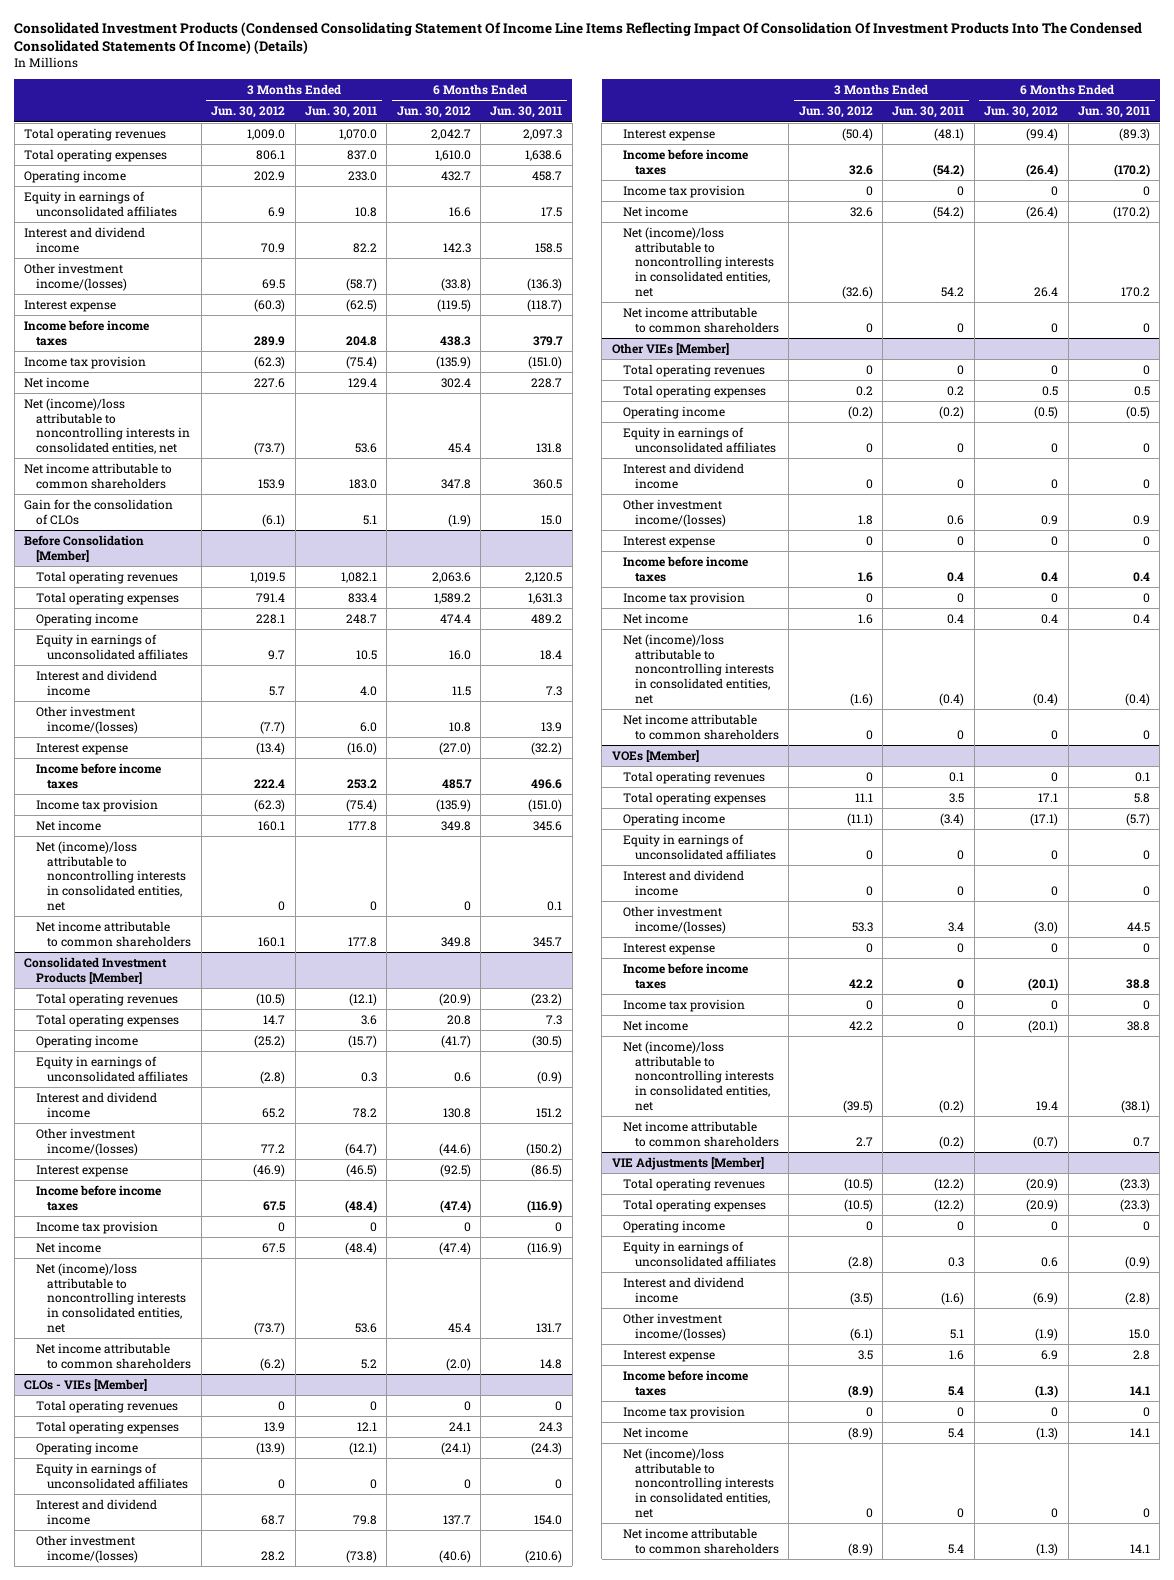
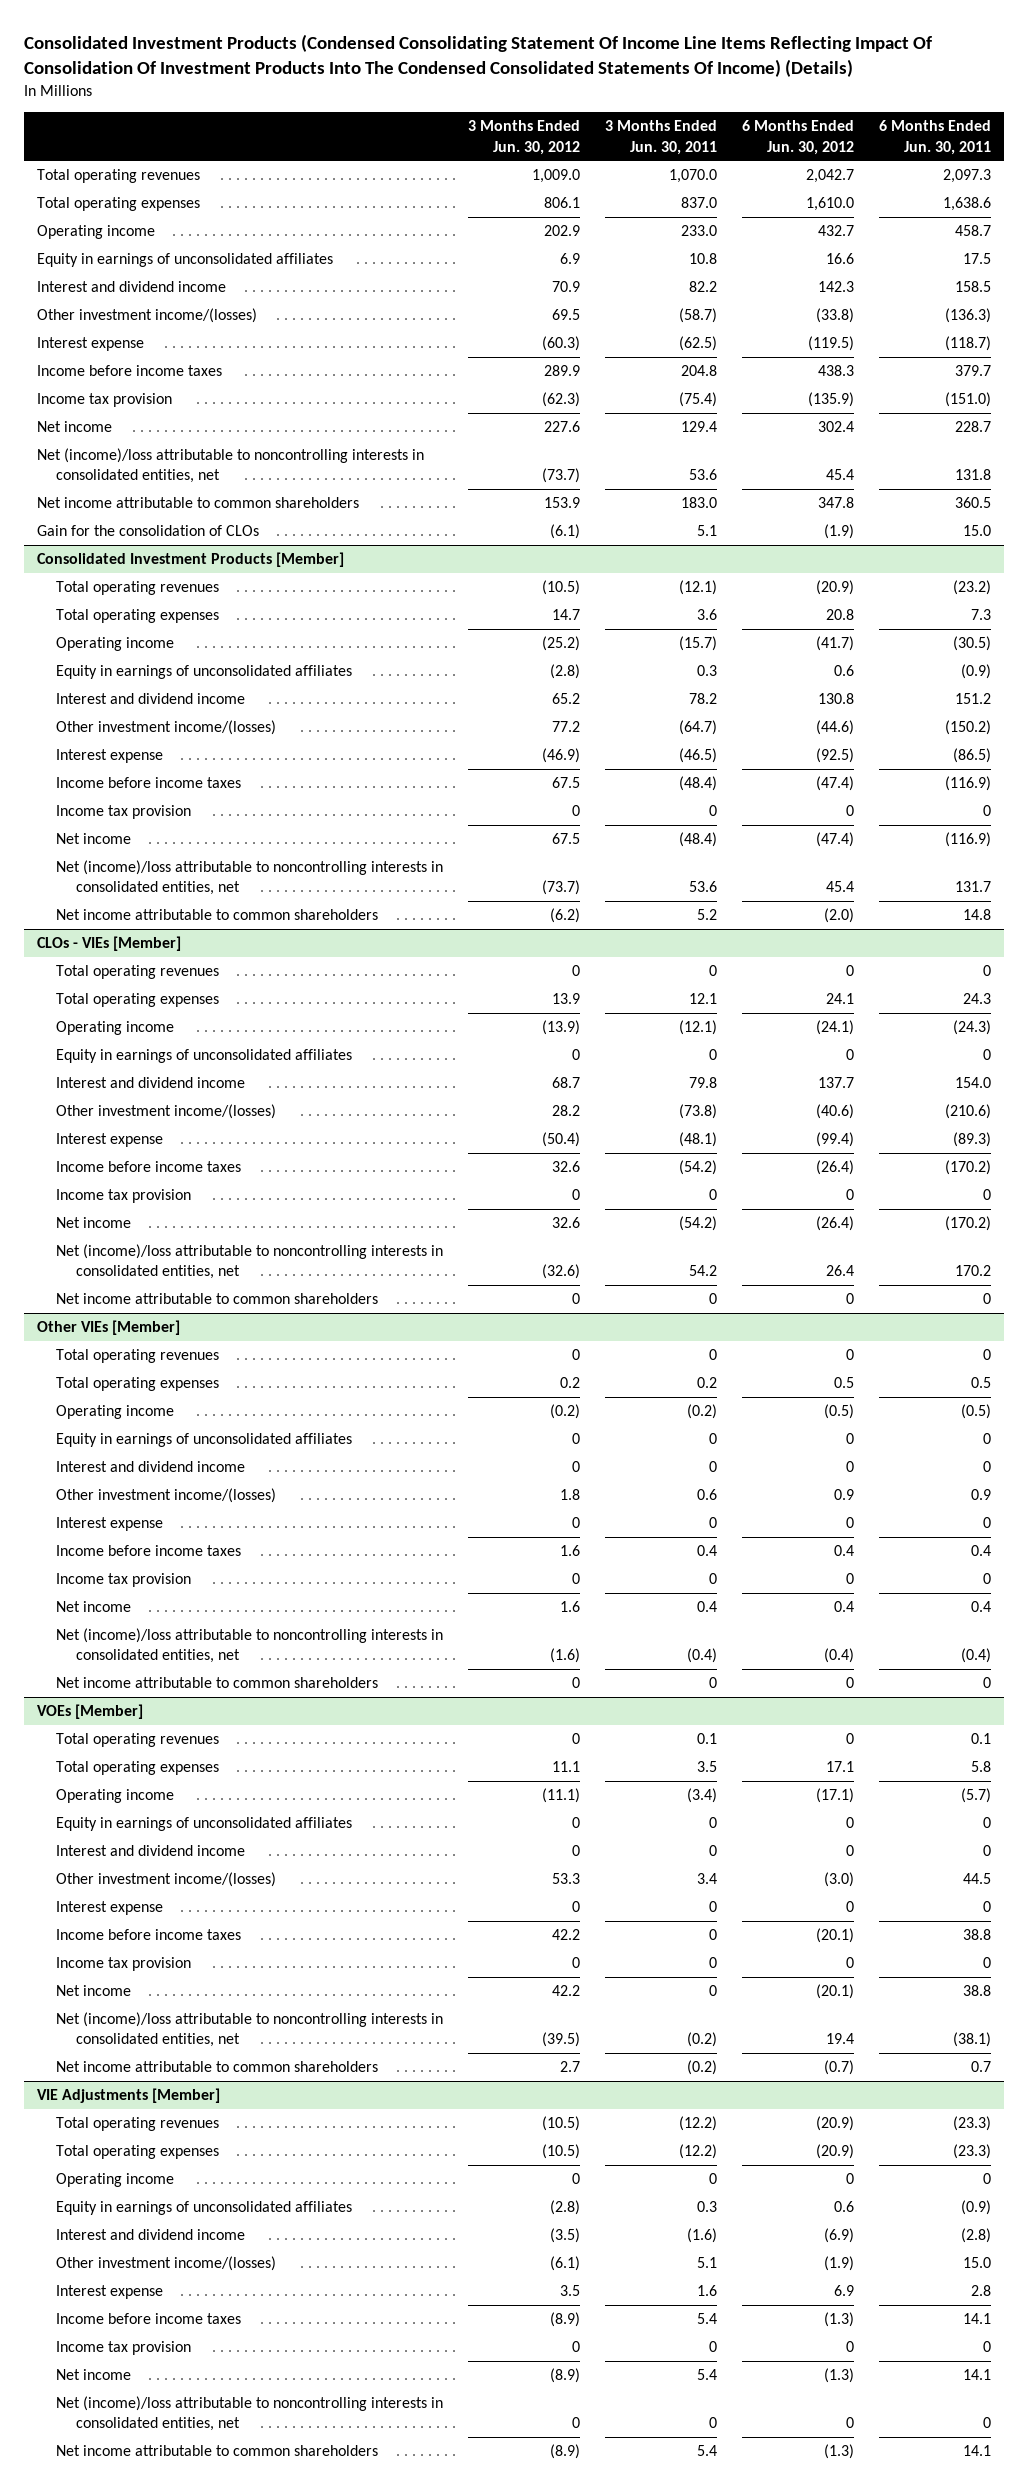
[24,534,145,562] Before Consolidation [Member] -> none
[35,570,178,584] Total operating revenues -> none
[35,591,179,605] Total operating expenses -> none
[35,612,138,626] Operating income -> none
[35,633,189,660] Equity in earnings of unconsolidated affiliates -> none
[35,669,157,696] Interest and dividend income -> none
[35,705,139,734] Other investment income/(losses) -> none
[35,742,128,755] Interest expense -> none
[35,762,161,789] Income before income taxes -> none
[35,798,158,812] Income tax provision -> none
[35,819,101,831] Net income -> none
[35,840,187,911] Net (income)/loss attributable to noncontrolling interests in consolidated entities, net -> none
[35,920,192,947] Net income attributable to common shareholders -> none

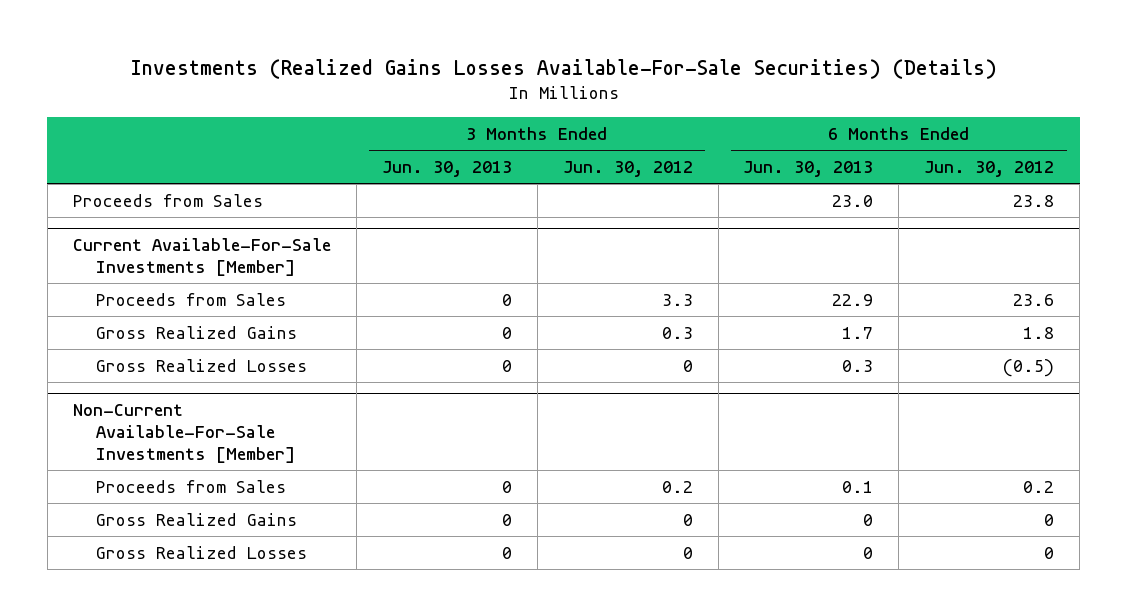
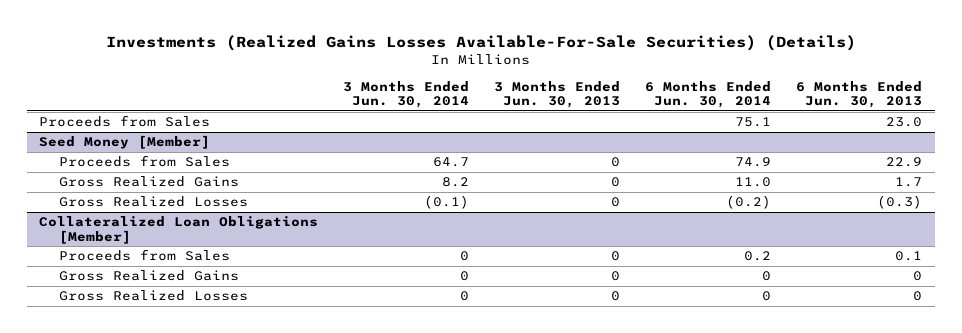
[562,160,693,177] Jun. 30, 2012 -> none
[924,160,1055,177] Jun. 30, 2012 -> none
none -> [343,80,470,109] 3 Months Ended Jun. 30, 2014
none -> [645,80,772,109] 6 Months Ended Jun. 30, 2014
[72,237,331,276] Current Available-For-Sale Investments [Member] -> none
none -> [39,135,211,150] Seed Money [Member]
[72,403,295,463] Non-Current Available-For-Sale Investments [Member] -> none
[842,359,874,372] 0.3 -> [877,195,923,210] (0.3)
none -> [39,216,319,245] Collateralized Loan Obligations [Member]

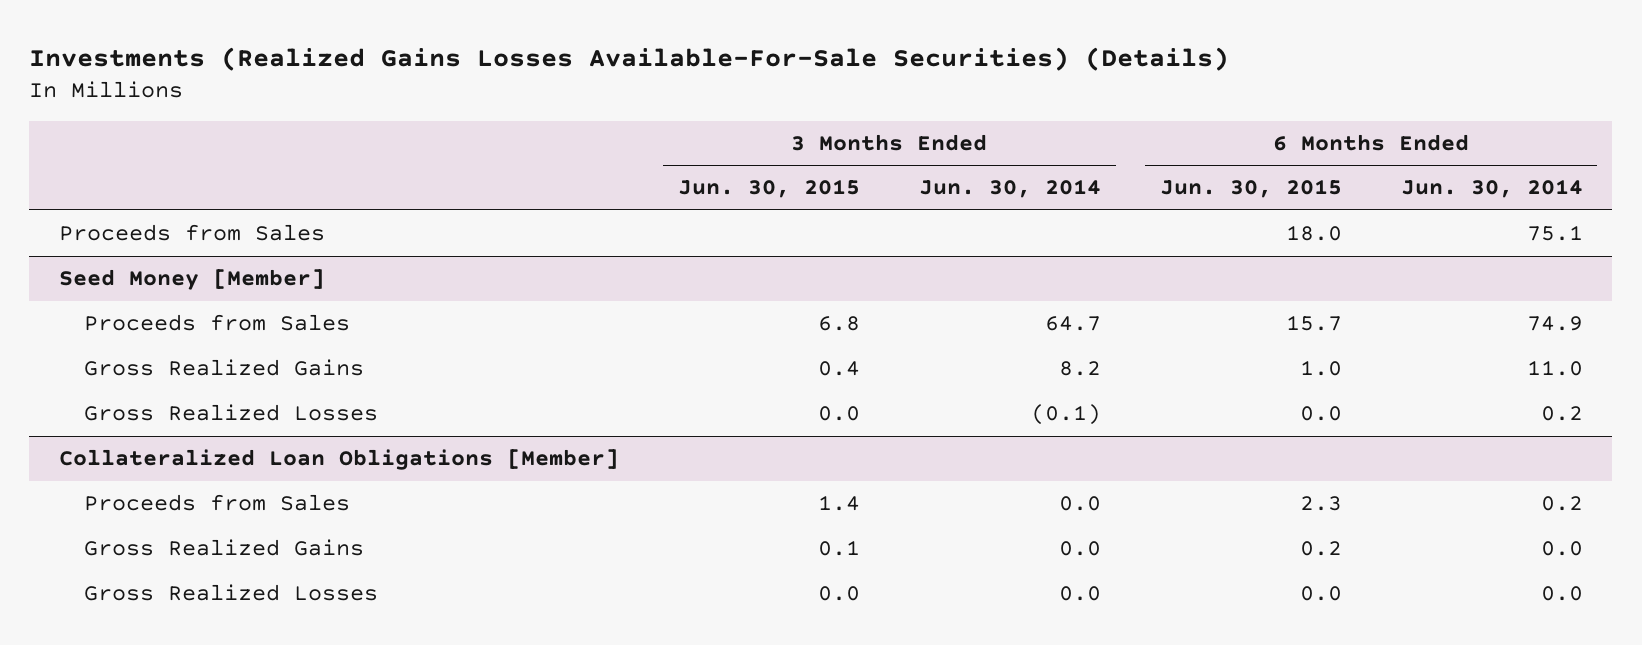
[494,80,621,109] 3 Months Ended Jun. 30, 2013 -> none
[796,80,923,109] 6 Months Ended Jun. 30, 2013 -> none
none -> [677,179,860,199] Jun. 30, 2015
none -> [1159,179,1342,199] Jun. 30, 2015
[726,195,772,210] (0.2) -> [1540,406,1583,422] 0.2
[460,251,470,262] 0 -> [1058,496,1101,512] 0.0
[460,271,470,282] 0 -> [1058,541,1101,557] 0.0
[762,271,772,282] 0 -> [1540,541,1583,557] 0.0
[460,291,470,302] 0 -> [1058,586,1101,602] 0.0
[762,291,772,302] 0 -> [1540,586,1583,602] 0.0

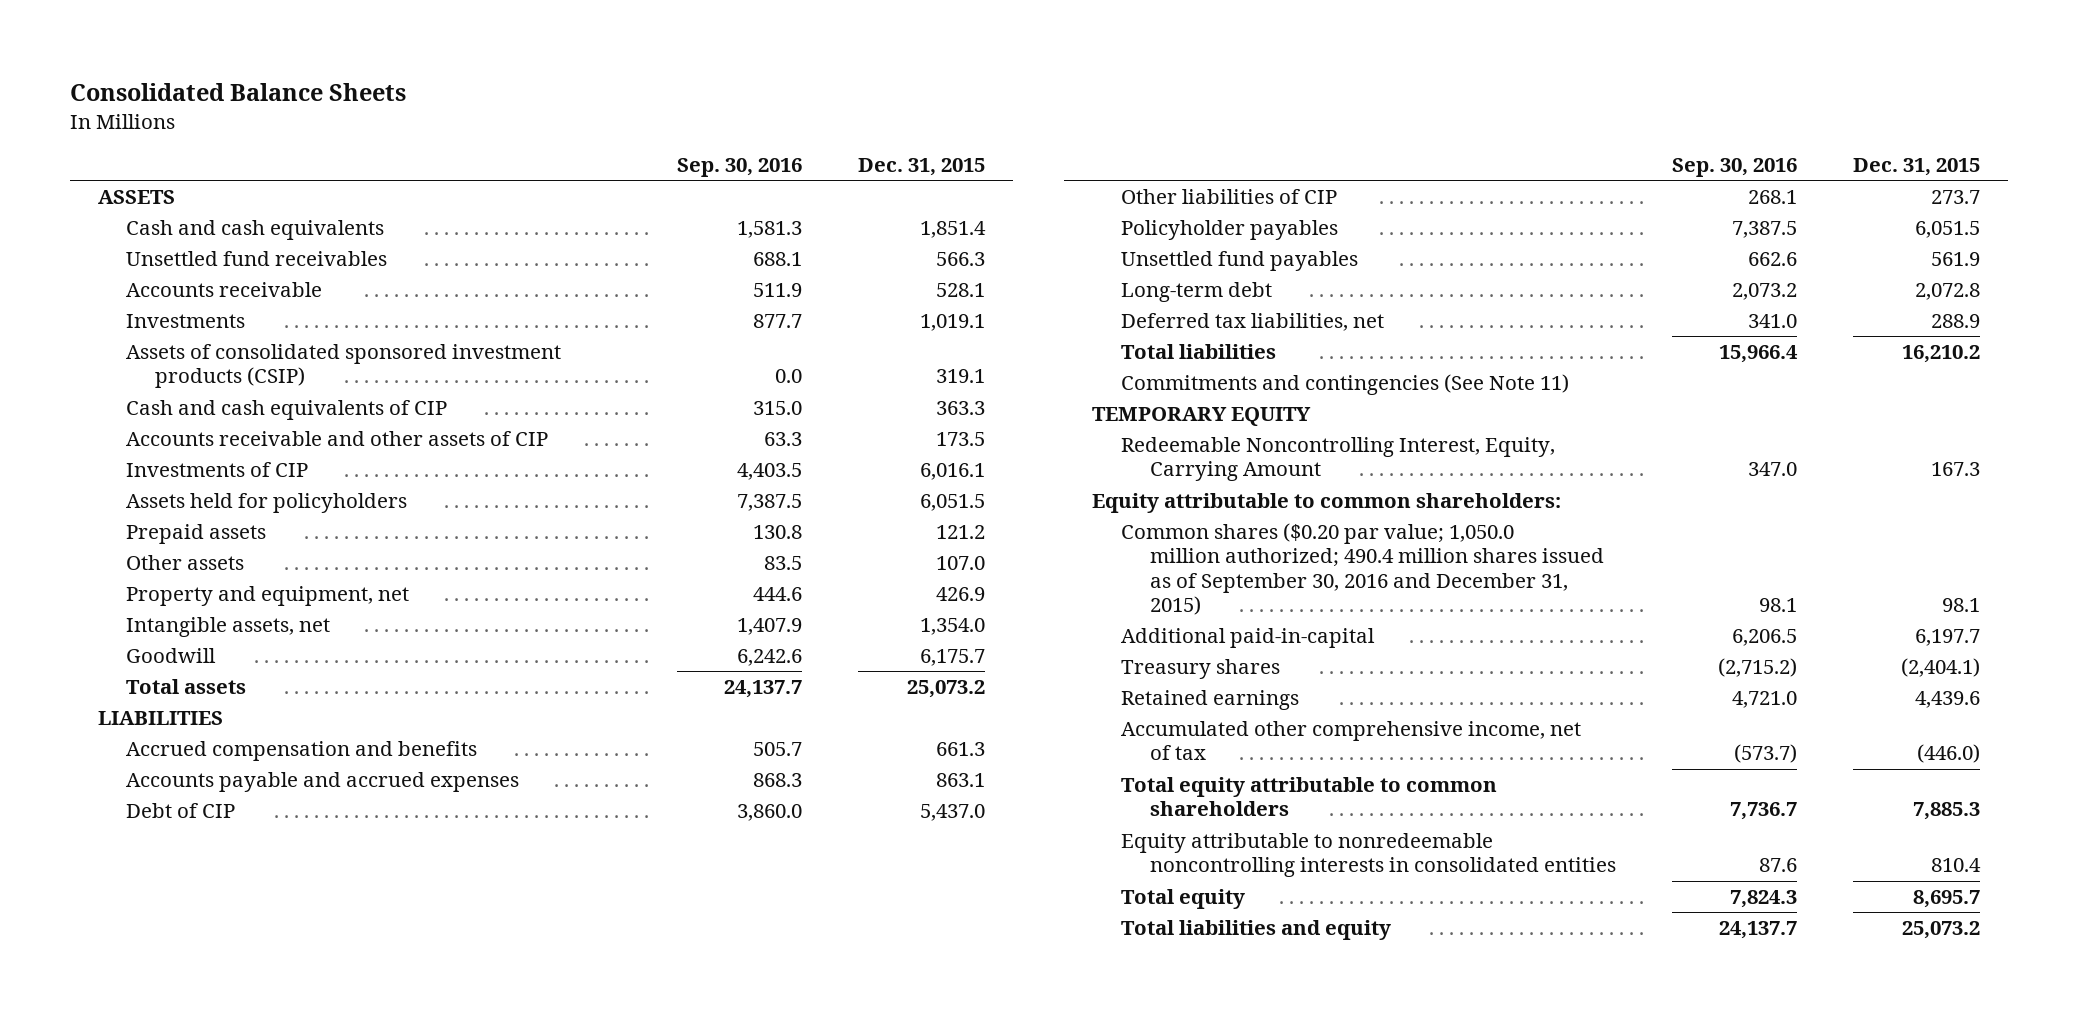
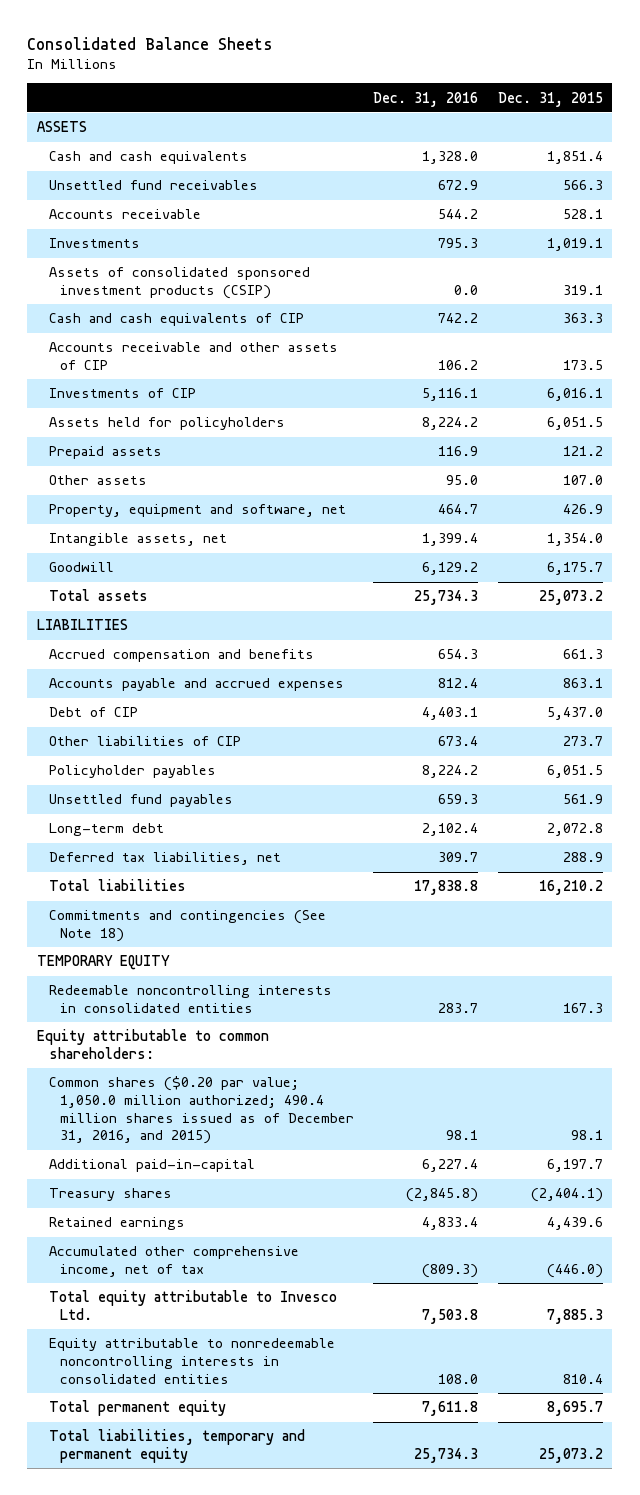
[677,157,803,177] Sep. 30, 2016 -> none
none -> [373,91,479,107] Dec. 31, 2016
[126,586,410,607] Property and equipment, net -> [48,504,346,518] Property, equipment and software, net
[1121,374,1570,396] Commitments and contingencies (See Note 11) -> [48,910,326,942] Commitments and contingencies (See Note 18)
[1121,437,1556,482] Redeemable Noncontrolling Interest, Equity, Carrying Amount -> [48,985,332,1013] Redeemable noncontrolling interests in consolidated entities
[1121,523,1605,615] Common shares ($0.20 par value; 1,050.0 million authorized; 490.4 million shares issued as of September 30, 2016 and December 31, 2015) -> [48,1076,355,1145] Common shares ($0.20 par value; 1,050.0 million authorized; 490.4 million shares issued as of December 31, 2016, and 2015)
[1121,777,1498,817] Total equity attributable to common shareholders -> [48,1290,337,1320] Total equity attributable to Invesco Ltd.
[1121,889,1246,910] Total equity -> [48,1400,226,1417] Total permanent equity
[1121,920,1392,941] Total liabilities and equity -> [48,1429,305,1463] Total liabilities, temporary and permanent equity

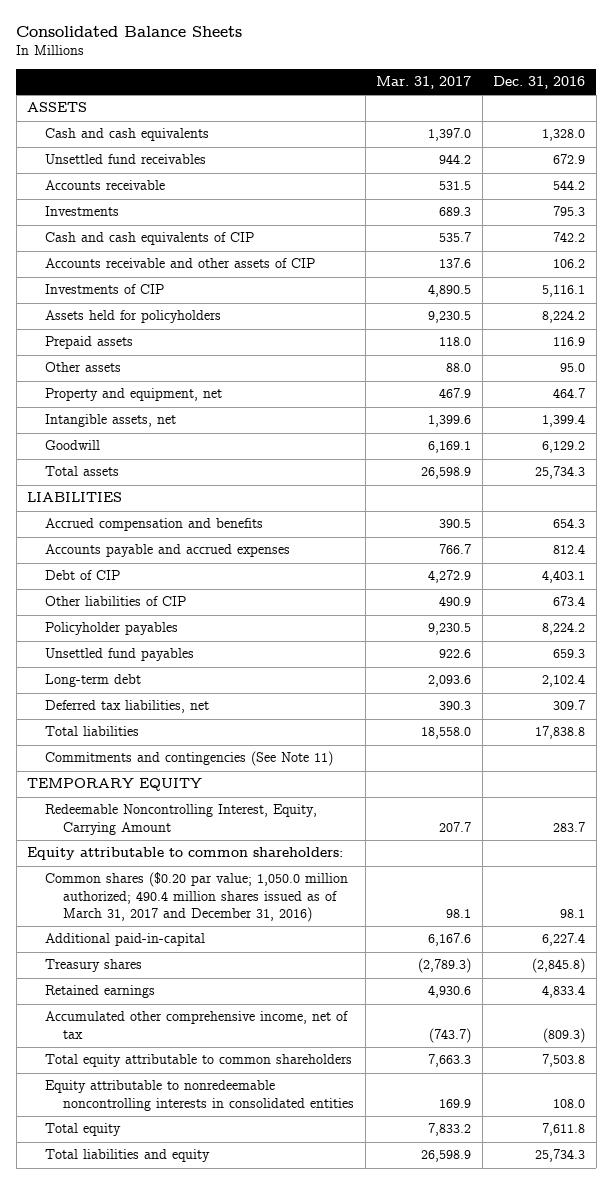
[497,91,603,107] Dec. 31, 2015 -> none
none -> [376,76,472,90] Mar. 31, 2017
[48,267,310,299] Assets of consolidated sponsored investment products (CSIP) -> none
[48,504,346,518] Property, equipment and software, net -> [45,388,223,402] Property and equipment, net
[48,910,326,942] Commitments and contingencies (See Note 18) -> [45,751,334,767] Commitments and contingencies (See Note 11)
[48,985,332,1013] Redeemable noncontrolling interests in consolidated entities -> [45,804,318,835] Redeemable Noncontrolling Interest, Equity, Carrying Amount
[48,1076,355,1145] Common shares ($0.20 par value; 1,050.0 million authorized; 490.4 million shares issued as of December 31, 2016, and 2015) -> [45,872,349,922] Common shares ($0.20 par value; 1,050.0 million authorized; 490.4 million shares issued as of March 31, 2017 and December 31, 2016)
[48,1290,337,1320] Total equity attributable to Invesco Ltd. -> [45,1054,353,1068] Total equity attributable to common shareholders
[48,1400,226,1417] Total permanent equity -> [45,1123,122,1137] Total equity
[48,1429,305,1463] Total liabilities, temporary and permanent equity -> [45,1149,211,1163] Total liabilities and equity

